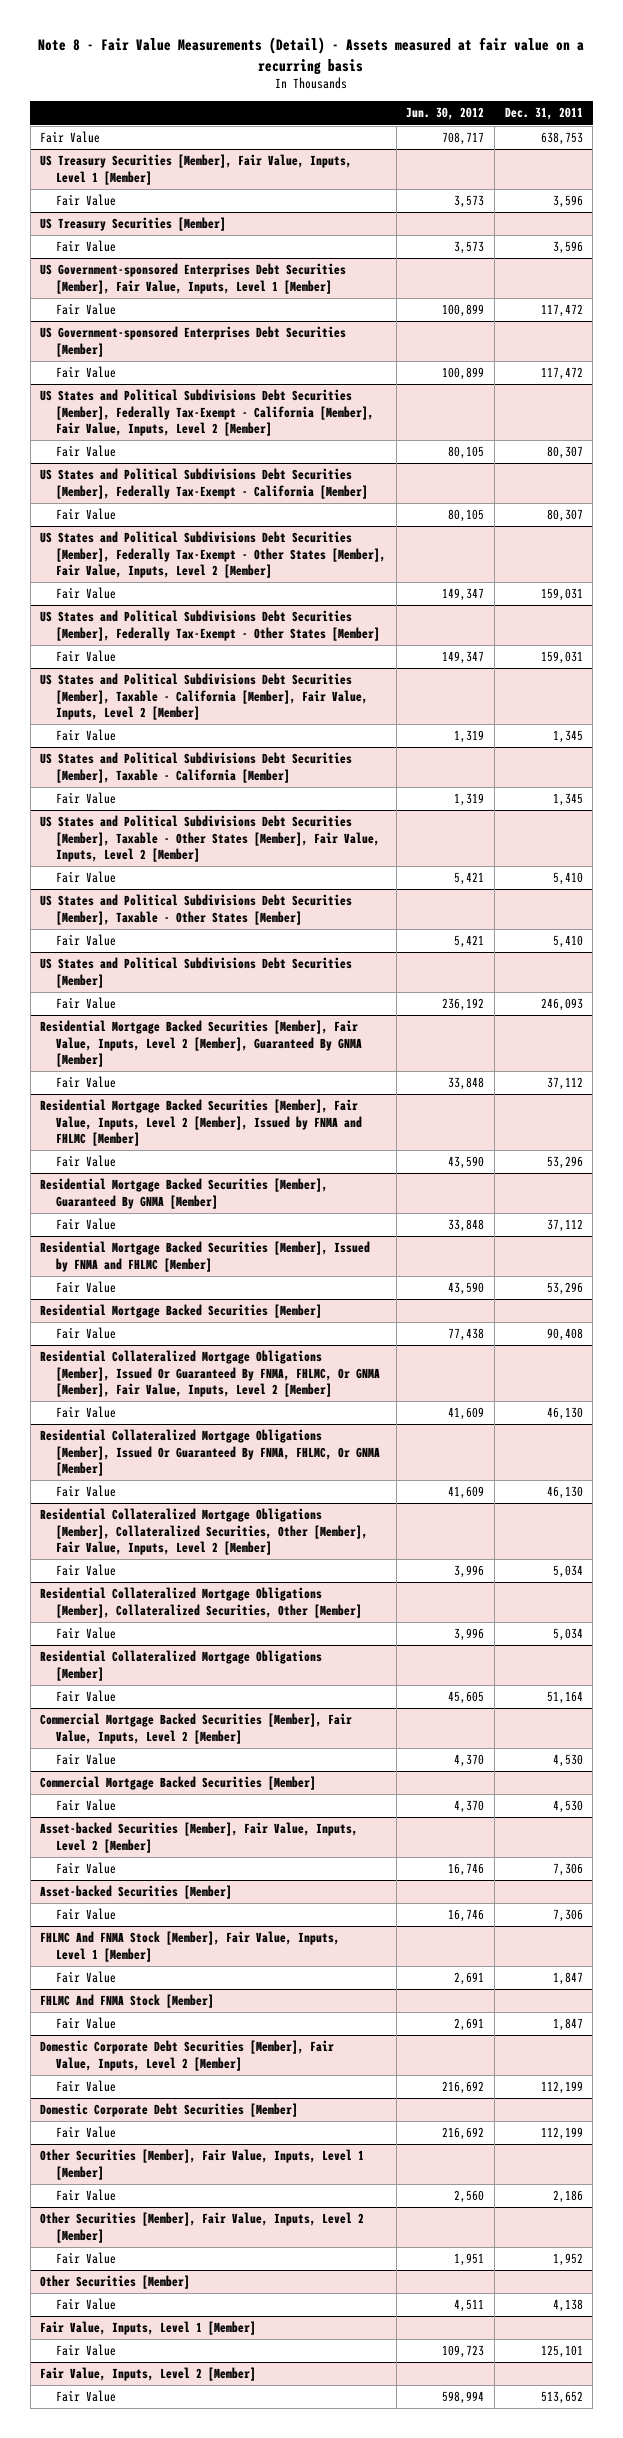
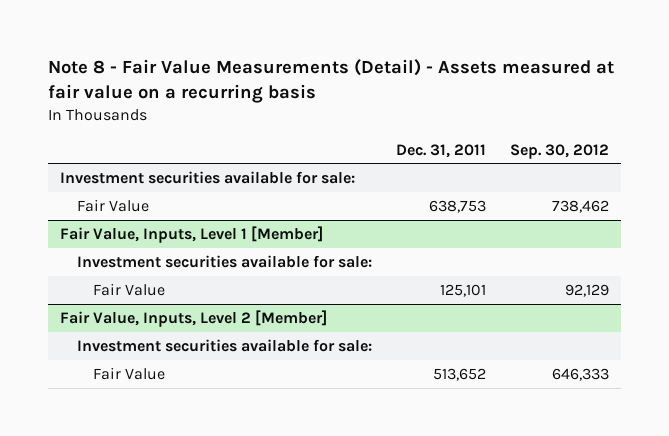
[406,107,485,121] Jun. 30, 2012 -> none
none -> [509,143,609,159] Sep. 30, 2012
none -> [60,170,356,184] Investment securities available for sale:
[40,154,353,185] US Treasury Securities [Member], Fair Value, Inputs, Level 1 [Member] -> none
[56,194,117,207] Fair Value -> none
[40,217,227,232] US Treasury Securities [Member] -> none
[56,240,117,253] Fair Value -> none
[40,263,347,294] US Government-sponsored Enterprises Debt Securities [Member], Fair Value, Inputs, Level 1 [Member] -> none
[56,303,117,316] Fair Value -> none
[40,326,347,357] US Government-sponsored Enterprises Debt Securities [Member] -> none
[56,366,117,379] Fair Value -> none
[40,389,375,437] US States and Political Subdivisions Debt Securities [Member], Federally Tax-Exempt - California [Member], Fair Value, Inputs, Level 2 [Member] -> none
[56,445,117,458] Fair Value -> none
[40,468,369,499] US States and Political Subdivisions Debt Securities [Member], Federally Tax-Exempt - California [Member] -> none
[56,508,117,521] Fair Value -> none
[40,531,387,579] US States and Political Subdivisions Debt Securities [Member], Federally Tax-Exempt - Other States [Member], Fair Value, Inputs, Level 2 [Member] -> none
[56,587,117,600] Fair Value -> none
[40,610,381,641] US States and Political Subdivisions Debt Securities [Member], Federally Tax-Exempt - Other States [Member] -> none
[56,650,117,663] Fair Value -> none
[40,673,369,721] US States and Political Subdivisions Debt Securities [Member], Taxable - California [Member], Fair Value, Inputs, Level 2 [Member] -> none
[56,729,117,742] Fair Value -> none
[40,752,353,783] US States and Political Subdivisions Debt Securities [Member], Taxable - California [Member] -> none
[56,792,117,805] Fair Value -> none
[40,815,381,863] US States and Political Subdivisions Debt Securities [Member], Taxable - Other States [Member], Fair Value, Inputs, Level 2 [Member] -> none
[56,871,117,884] Fair Value -> none
[40,894,353,925] US States and Political Subdivisions Debt Securities [Member], Taxable - Other States [Member] -> none
[56,934,117,947] Fair Value -> none
[40,957,353,988] US States and Political Subdivisions Debt Securities [Member] -> none
[56,997,117,1010] Fair Value -> none
[40,1020,363,1068] Residential Mortgage Backed Securities [Member], Fair Value, Inputs, Level 2 [Member], Guaranteed By GNMA [Member] -> none
[56,1076,117,1089] Fair Value -> none
[40,1099,363,1147] Residential Mortgage Backed Securities [Member], Fair Value, Inputs, Level 2 [Member], Issued by FNMA and FHLMC [Member] -> none
[56,1155,117,1168] Fair Value -> none
[40,1178,329,1209] Residential Mortgage Backed Securities [Member], Guaranteed By GNMA [Member] -> none
[56,1218,117,1231] Fair Value -> none
[40,1241,371,1272] Residential Mortgage Backed Securities [Member], Issued by FNMA and FHLMC [Member] -> none
[56,1281,117,1294] Fair Value -> none
[40,1304,323,1319] Residential Mortgage Backed Securities [Member] -> none
[56,1327,117,1340] Fair Value -> none
[40,1350,381,1398] Residential Collateralized Mortgage Obligations [Member], Issued Or Guaranteed By FNMA, FHLMC, Or GNMA [Member], Fair Value, Inputs, Level 2 [Member] -> none
[56,1406,117,1419] Fair Value -> none
[40,1429,381,1477] Residential Collateralized Mortgage Obligations [Member], Issued Or Guaranteed By FNMA, FHLMC, Or GNMA [Member] -> none
[56,1485,117,1498] Fair Value -> none
[40,1508,369,1556] Residential Collateralized Mortgage Obligations [Member], Collateralized Securities, Other [Member], Fair Value, Inputs, Level 2 [Member] -> none
[56,1564,117,1577] Fair Value -> none
[40,1587,363,1618] Residential Collateralized Mortgage Obligations [Member], Collateralized Securities, Other [Member] -> none
[56,1627,117,1640] Fair Value -> none
[40,1650,323,1681] Residential Collateralized Mortgage Obligations [Member] -> none
[56,1690,117,1703] Fair Value -> none
[40,1713,353,1744] Commercial Mortgage Backed Securities [Member], Fair Value, Inputs, Level 2 [Member] -> none
[56,1753,117,1766] Fair Value -> none
[40,1776,317,1791] Commercial Mortgage Backed Securities [Member] -> none
[56,1799,117,1812] Fair Value -> none
[40,1822,359,1853] Asset-backed Securities [Member], Fair Value, Inputs, Level 2 [Member] -> none
[56,1862,117,1875] Fair Value -> none
[40,1885,233,1900] Asset-backed Securities [Member] -> none
[56,1908,117,1921] Fair Value -> none
[40,1931,341,1962] FHLMC And FNMA Stock [Member], Fair Value, Inputs, Level 1 [Member] -> none
[56,1971,117,1984] Fair Value -> none
[40,1994,215,2009] FHLMC And FNMA Stock [Member] -> none
[56,2017,117,2030] Fair Value -> none
[40,2040,335,2071] Domestic Corporate Debt Securities [Member], Fair Value, Inputs, Level 2 [Member] -> none
[56,2080,117,2093] Fair Value -> none
[40,2103,299,2118] Domestic Corporate Debt Securities [Member] -> none
[56,2126,117,2139] Fair Value -> none
[40,2149,365,2180] Other Securities [Member], Fair Value, Inputs, Level 1 [Member] -> none
[56,2189,117,2202] Fair Value -> none
[40,2212,365,2243] Other Securities [Member], Fair Value, Inputs, Level 2 [Member] -> none
[56,2252,117,2265] Fair Value -> none
[40,2275,191,2290] Other Securities [Member] -> none
[56,2298,117,2311] Fair Value -> none
none -> [76,254,372,268] Investment securities available for sale:
none -> [76,338,372,352] Investment securities available for sale:

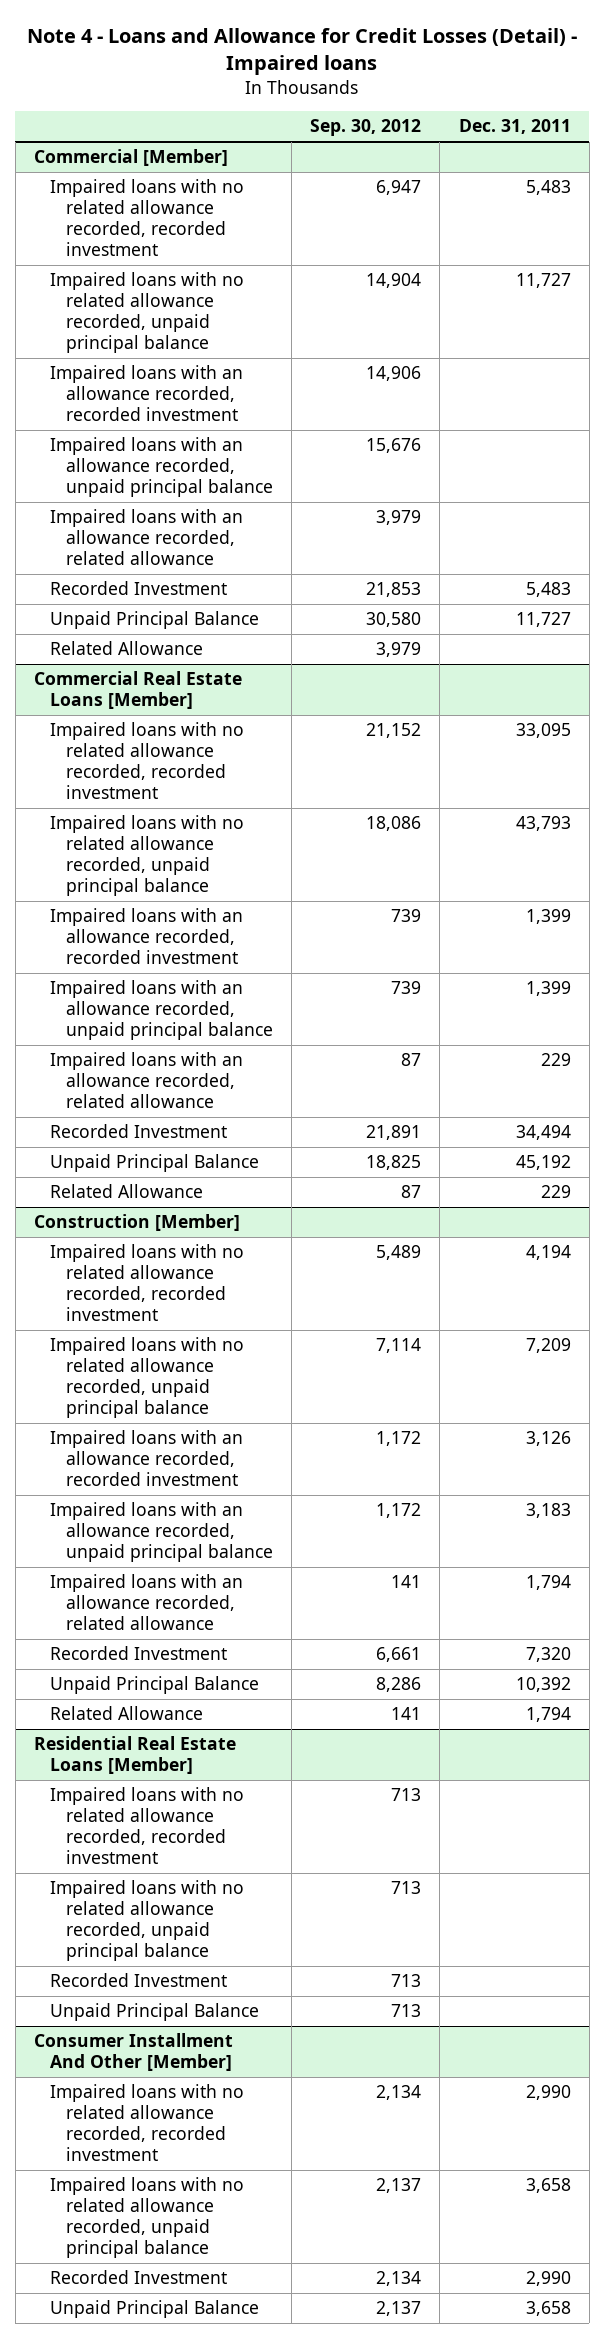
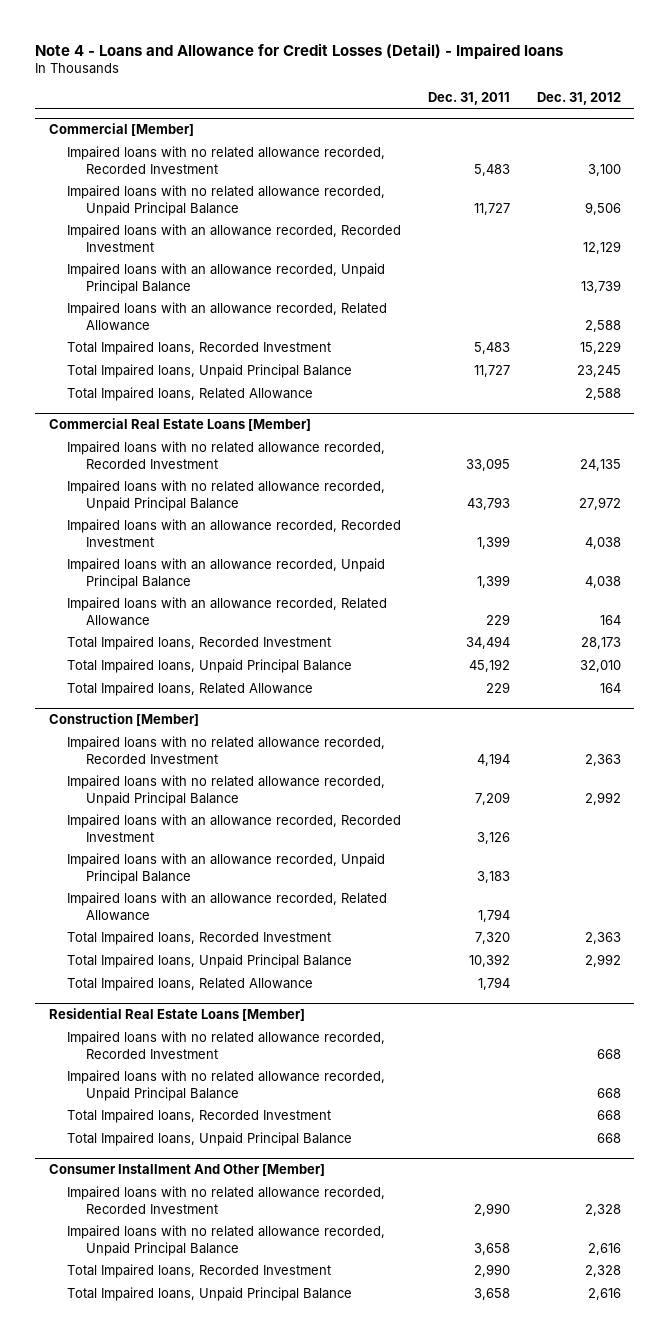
[310,119,422,137] Sep. 30, 2012 -> none
none -> [536,92,621,106] Dec. 31, 2012
[50,179,245,257] Impaired loans with no related allowance recorded, recorded investment -> [67,146,386,174] Impaired loans with no related allowance recorded, Recorded Investment
[50,272,245,354] Impaired loans with no related allowance recorded, unpaid principal balance -> [67,185,386,216] Impaired loans with no related allowance recorded, Unpaid Principal Balance
[50,365,244,422] Impaired loans with an allowance recorded, recorded investment -> [67,224,402,252] Impaired loans with an allowance recorded, Recorded Investment
[50,437,274,498] Impaired loans with an allowance recorded, unpaid principal balance -> [67,263,386,294] Impaired loans with an allowance recorded, Unpaid Principal Balance
[50,509,244,566] Impaired loans with an allowance recorded, related allowance -> [67,302,388,331] Impaired loans with an allowance recorded, Related Allowance
[50,581,228,596] Recorded Investment -> [67,341,332,356] Total Impaired loans, Recorded Investment
[50,611,260,630] Unpaid Principal Balance -> [67,364,353,379] Total Impaired loans, Unpaid Principal Balance
[50,641,204,656] Related Allowance -> [67,387,314,402] Total Impaired loans, Related Allowance
[50,722,245,800] Impaired loans with no related allowance recorded, recorded investment -> [67,441,386,469] Impaired loans with no related allowance recorded, Recorded Investment
[50,815,245,897] Impaired loans with no related allowance recorded, unpaid principal balance -> [67,480,386,511] Impaired loans with no related allowance recorded, Unpaid Principal Balance
[50,908,244,965] Impaired loans with an allowance recorded, recorded investment -> [67,519,402,547] Impaired loans with an allowance recorded, Recorded Investment
[50,980,274,1041] Impaired loans with an allowance recorded, unpaid principal balance -> [67,558,386,589] Impaired loans with an allowance recorded, Unpaid Principal Balance
[50,1052,244,1109] Impaired loans with an allowance recorded, related allowance -> [67,597,388,626] Impaired loans with an allowance recorded, Related Allowance
[50,1124,228,1139] Recorded Investment -> [67,636,332,651] Total Impaired loans, Recorded Investment
[50,1154,260,1173] Unpaid Principal Balance -> [67,659,353,674] Total Impaired loans, Unpaid Principal Balance
[50,1184,204,1199] Related Allowance -> [67,682,314,697] Total Impaired loans, Related Allowance
[50,1244,245,1322] Impaired loans with no related allowance recorded, recorded investment -> [67,736,386,764] Impaired loans with no related allowance recorded, Recorded Investment
[50,1337,245,1419] Impaired loans with no related allowance recorded, unpaid principal balance -> [67,775,386,806] Impaired loans with no related allowance recorded, Unpaid Principal Balance
[50,1430,244,1487] Impaired loans with an allowance recorded, recorded investment -> [67,814,402,842] Impaired loans with an allowance recorded, Recorded Investment
[50,1502,274,1563] Impaired loans with an allowance recorded, unpaid principal balance -> [67,853,386,884] Impaired loans with an allowance recorded, Unpaid Principal Balance
[50,1574,244,1631] Impaired loans with an allowance recorded, related allowance -> [67,892,388,921] Impaired loans with an allowance recorded, Related Allowance
[50,1646,228,1661] Recorded Investment -> [67,931,332,946] Total Impaired loans, Recorded Investment
[50,1676,260,1695] Unpaid Principal Balance -> [67,954,353,969] Total Impaired loans, Unpaid Principal Balance
[50,1706,204,1721] Related Allowance -> [67,977,314,992] Total Impaired loans, Related Allowance
[50,1787,245,1865] Impaired loans with no related allowance recorded, recorded investment -> [67,1031,386,1059] Impaired loans with no related allowance recorded, Recorded Investment
[50,1880,245,1962] Impaired loans with no related allowance recorded, unpaid principal balance -> [67,1070,386,1101] Impaired loans with no related allowance recorded, Unpaid Principal Balance
[50,1973,228,1988] Recorded Investment -> [67,1109,332,1124] Total Impaired loans, Recorded Investment
[50,2003,260,2022] Unpaid Principal Balance -> [67,1132,353,1147] Total Impaired loans, Unpaid Principal Balance
[50,2084,245,2162] Impaired loans with no related allowance recorded, recorded investment -> [67,1186,386,1214] Impaired loans with no related allowance recorded, Recorded Investment
[50,2177,245,2259] Impaired loans with no related allowance recorded, unpaid principal balance -> [67,1225,386,1256] Impaired loans with no related allowance recorded, Unpaid Principal Balance
[50,2270,228,2285] Recorded Investment -> [67,1264,332,1279] Total Impaired loans, Recorded Investment
[50,2300,260,2319] Unpaid Principal Balance -> [67,1287,353,1302] Total Impaired loans, Unpaid Principal Balance

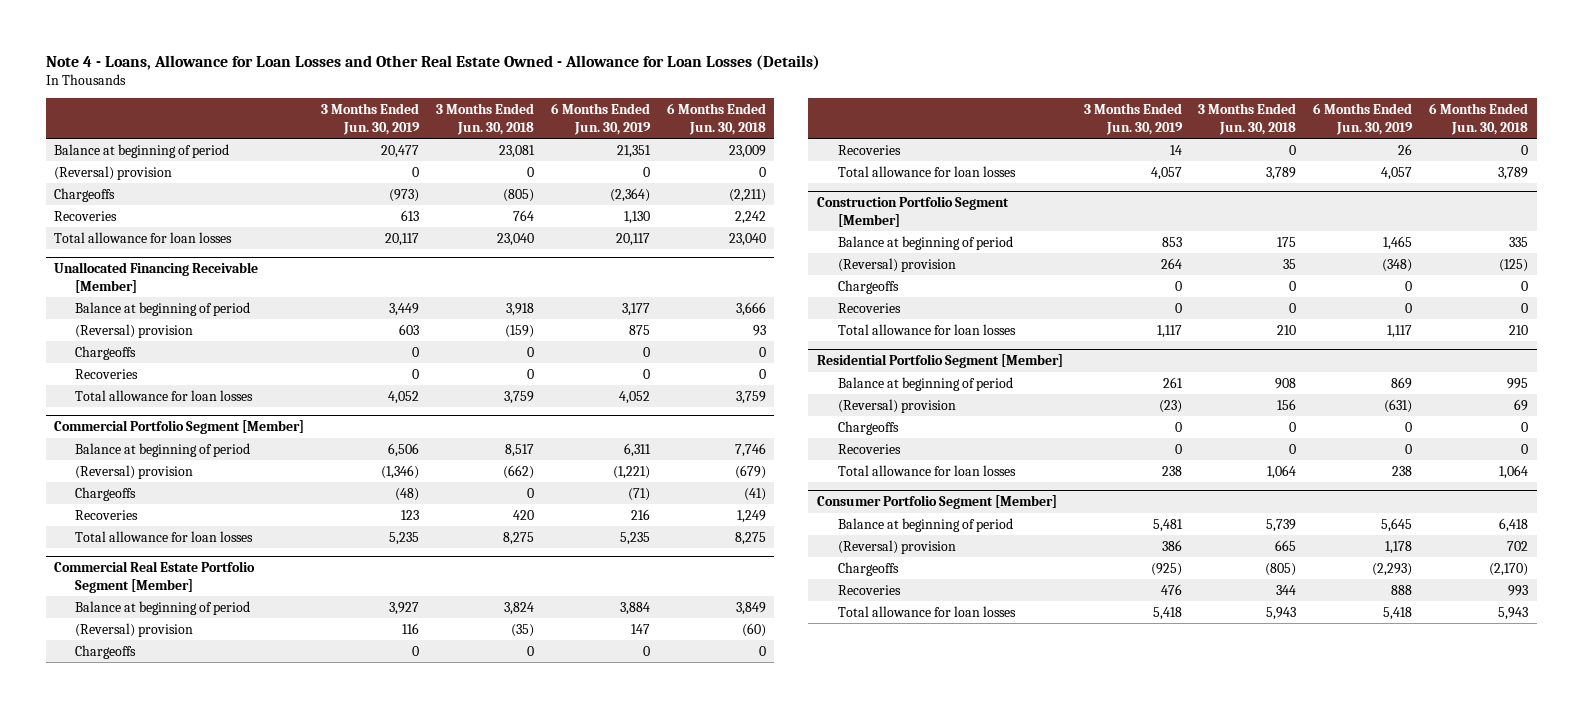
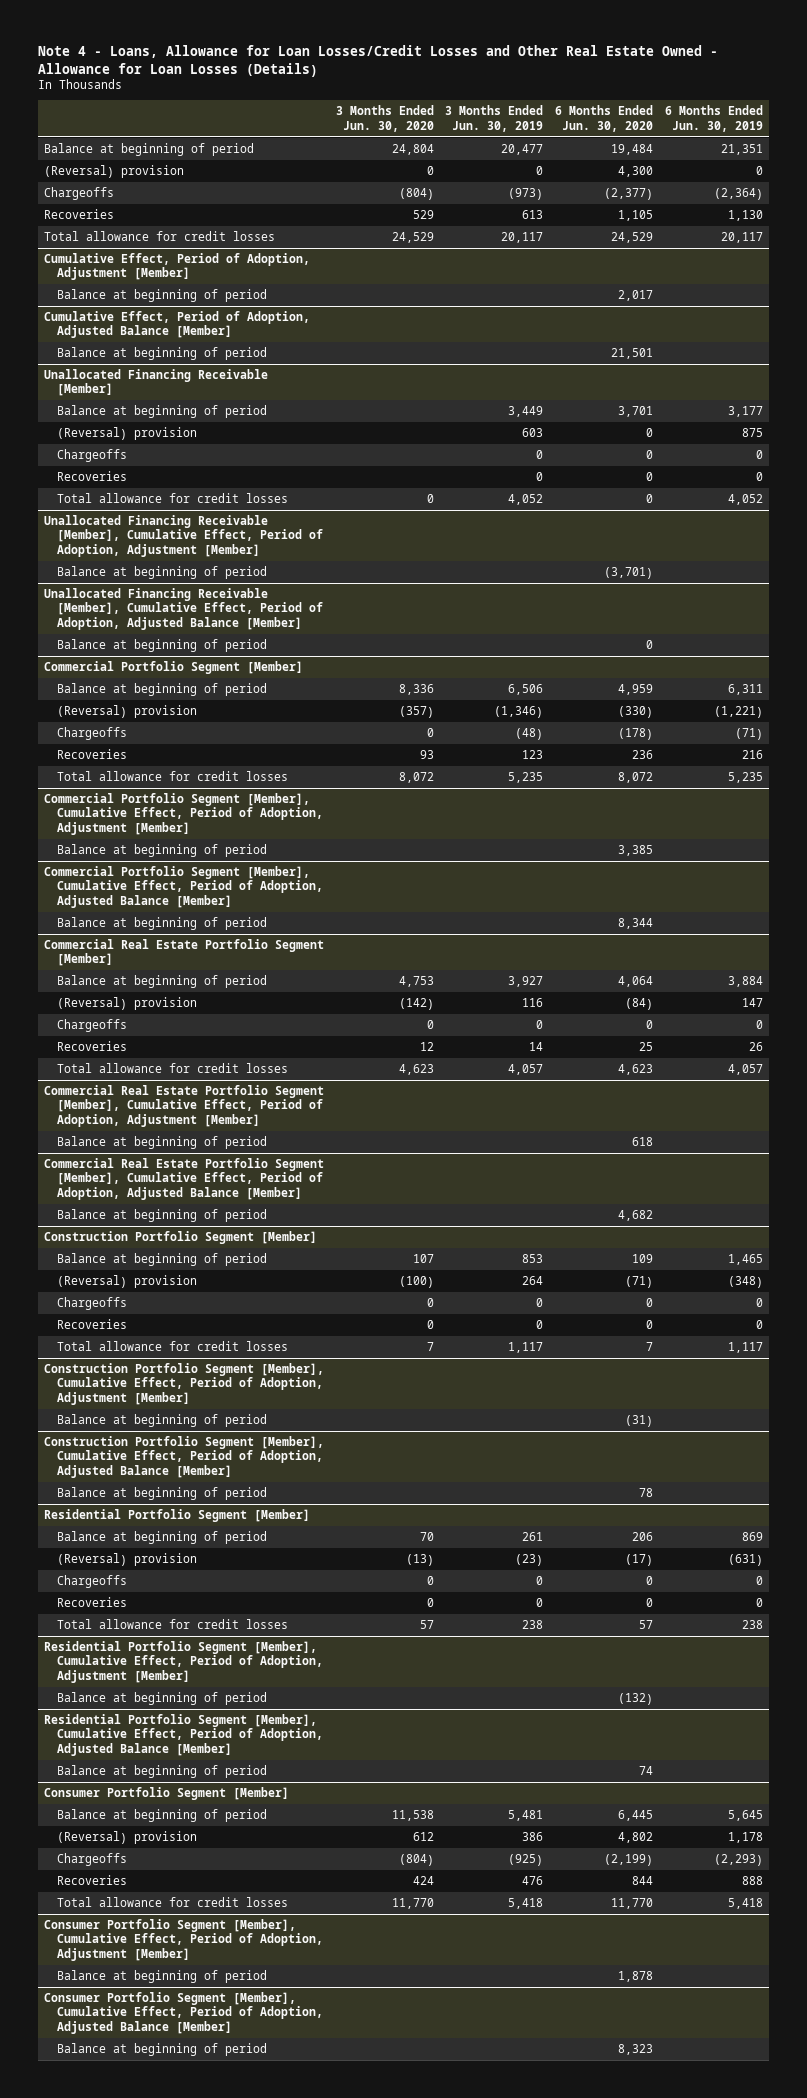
[45,54,820,70] Note 4 - Loans, Allowance for Loan Losses and Other Real Estate Owned - Allowance for Loan Losses (Details) -> [38,44,719,77] Note 4 - Loans, Allowance for Loan Losses/Credit Losses and Other Real Estate Owned - Allowance for Loan Losses (Details)
[435,103,534,135] 3 Months Ended Jun. 30, 2018 -> none
[666,103,766,135] 6 Months Ended Jun. 30, 2018 -> none
none -> [335,105,434,132] 3 Months Ended Jun. 30, 2020
none -> [555,105,654,132] 6 Months Ended Jun. 30, 2020
[54,231,233,243] Total allowance for loan losses -> [43,231,275,242] Total allowance for credit losses
none -> [43,253,310,281] Cumulative Effect, Period of Adoption, Adjustment [Member]
none -> [56,289,267,303] Balance at beginning of period
none -> [43,311,310,339] Cumulative Effect, Period of Adoption, Adjusted Balance [Member]
none -> [56,347,267,361] Balance at beginning of period
[74,389,253,401] Total allowance for loan losses -> [56,493,288,504] Total allowance for credit losses
none -> [43,515,323,557] Unallocated Financing Receivable [Member], Cumulative Effect, Period of Adoption, Adjustment [Member]
none -> [56,566,267,580] Balance at beginning of period
none -> [43,588,323,630] Unallocated Financing Receivable [Member], Cumulative Effect, Period of Adoption, Adjusted Balance [Member]
none -> [56,639,267,653] Balance at beginning of period
[74,530,253,542] Total allowance for loan losses -> [56,771,288,782] Total allowance for credit losses
none -> [43,793,323,835] Commercial Portfolio Segment [Member], Cumulative Effect, Period of Adoption, Adjustment [Member]
none -> [56,844,267,858] Balance at beginning of period
none -> [43,866,323,908] Commercial Portfolio Segment [Member], Cumulative Effect, Period of Adoption, Adjusted Balance [Member]
none -> [56,917,267,931] Balance at beginning of period
[837,165,1016,177] Total allowance for loan losses -> [56,1063,288,1074] Total allowance for credit losses
none -> [43,1085,324,1127] Commercial Real Estate Portfolio Segment [Member], Cumulative Effect, Period of Adoption, Adjustment [Member]
none -> [56,1136,267,1150] Balance at beginning of period
none -> [43,1158,324,1200] Commercial Real Estate Portfolio Segment [Member], Cumulative Effect, Period of Adoption, Adjusted Balance [Member]
none -> [56,1209,267,1223] Balance at beginning of period
[837,323,1016,335] Total allowance for loan losses -> [56,1341,288,1352] Total allowance for credit losses
none -> [43,1363,324,1405] Construction Portfolio Segment [Member], Cumulative Effect, Period of Adoption, Adjustment [Member]
none -> [56,1414,267,1428] Balance at beginning of period
none -> [43,1436,324,1478] Construction Portfolio Segment [Member], Cumulative Effect, Period of Adoption, Adjusted Balance [Member]
none -> [56,1487,267,1501] Balance at beginning of period
[837,464,1016,476] Total allowance for loan losses -> [56,1619,288,1630] Total allowance for credit losses
none -> [43,1641,323,1683] Residential Portfolio Segment [Member], Cumulative Effect, Period of Adoption, Adjustment [Member]
none -> [56,1692,267,1706] Balance at beginning of period
none -> [43,1714,323,1756] Residential Portfolio Segment [Member], Cumulative Effect, Period of Adoption, Adjusted Balance [Member]
none -> [56,1765,267,1779] Balance at beginning of period
[837,605,1016,617] Total allowance for loan losses -> [56,1897,288,1908] Total allowance for credit losses
none -> [43,1919,323,1961] Consumer Portfolio Segment [Member], Cumulative Effect, Period of Adoption, Adjustment [Member]
none -> [56,1970,267,1984] Balance at beginning of period
none -> [43,1992,323,2034] Consumer Portfolio Segment [Member], Cumulative Effect, Period of Adoption, Adjusted Balance [Member]
none -> [56,2043,267,2057] Balance at beginning of period

